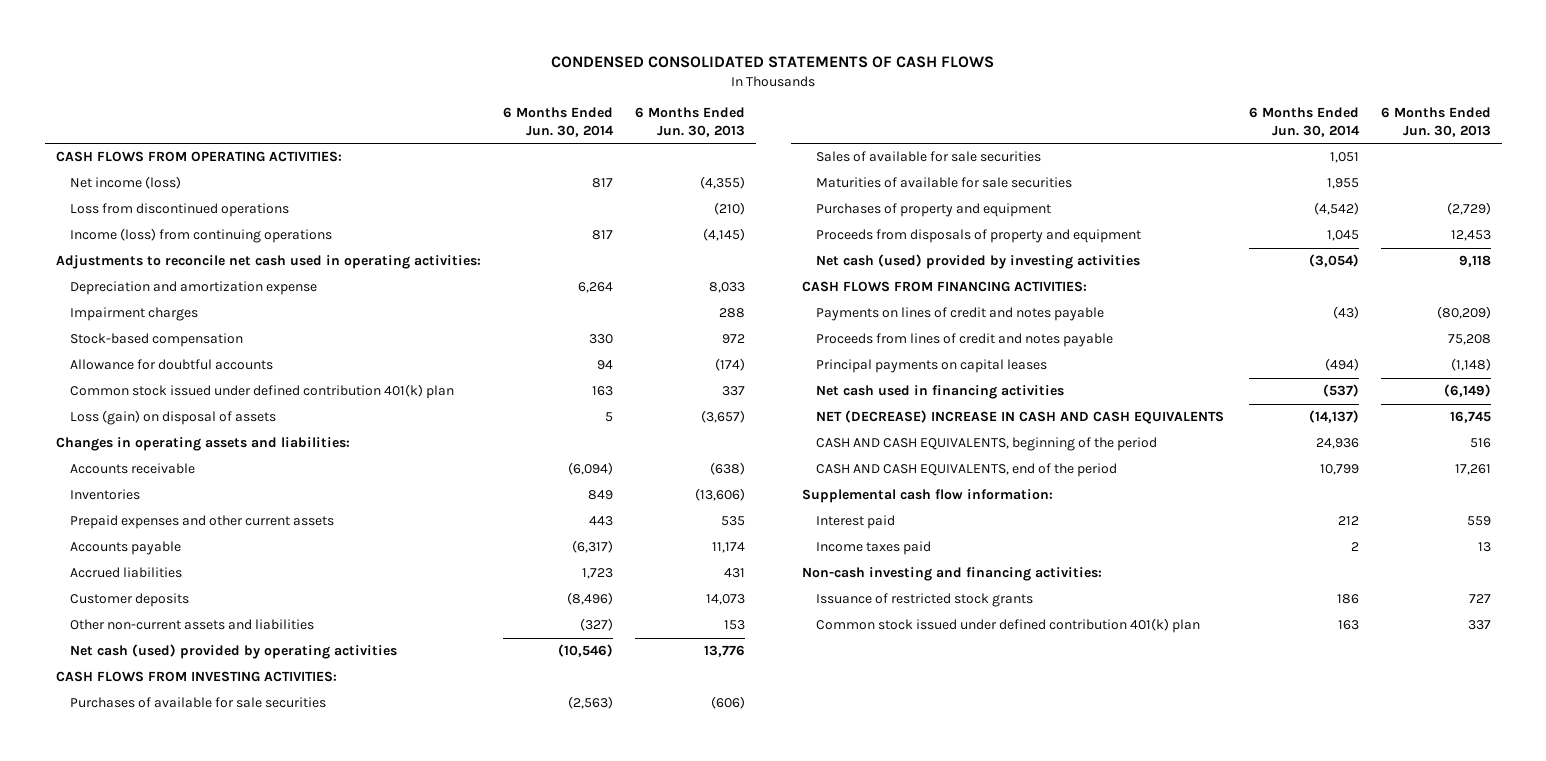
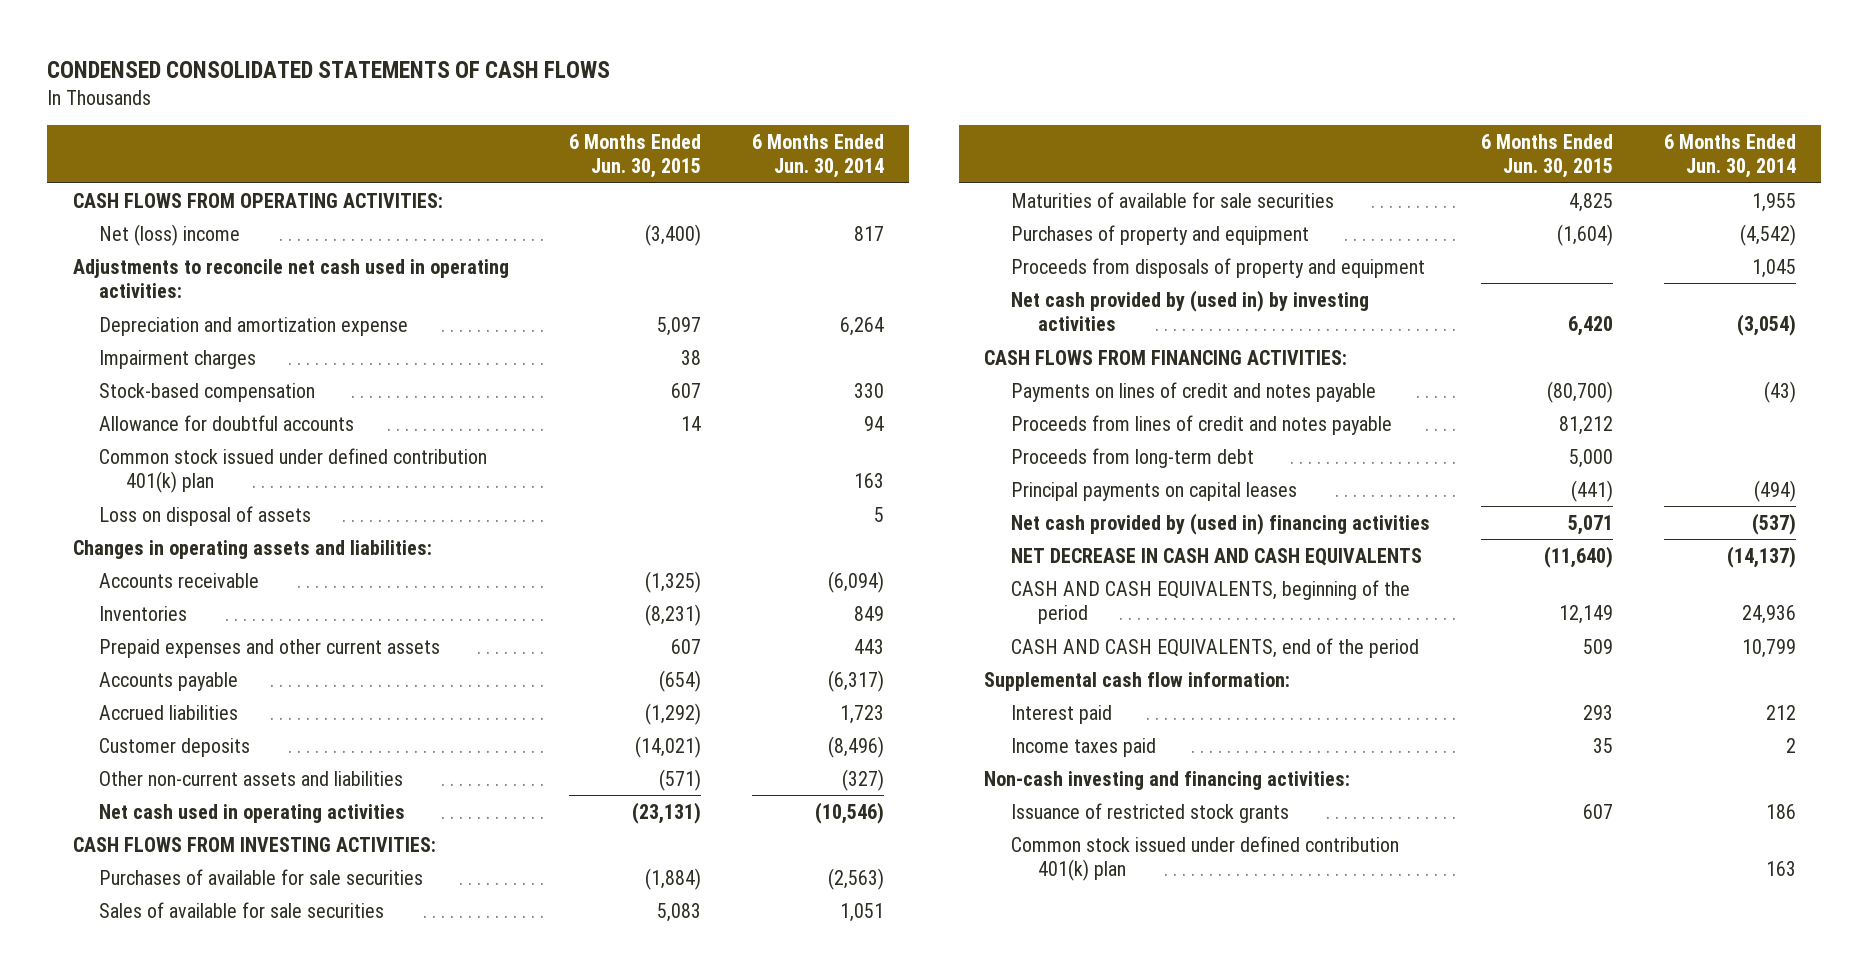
[634,106,745,137] 6 Months Ended Jun. 30, 2013 -> none
none -> [569,133,702,179] 6 Months Ended Jun. 30, 2015
[69,203,289,218] Loss from discontinued operations -> none
[69,228,332,244] Income (loss) from continuing operations -> none
[69,176,181,190] Net income (loss) -> [99,223,241,246] Net (loss) income
[69,410,276,426] Loss (gain) on disposal of assets -> [99,505,312,526] Loss on disposal of assets
[69,644,397,660] Net cash (used) provided by operating activities -> [99,803,406,823] Net cash used in operating activities
[815,254,1140,270] Net cash (used) provided by investing activities -> [1011,289,1370,332] Net cash provided by (used in) by investing activities
none -> [1011,447,1255,468] Proceeds from long-term debt
[815,385,1064,400] Net cash used in financing activities -> [1011,512,1431,535] Net cash provided by (used in) financing activities
[815,410,1224,425] NET (DECREASE) INCREASE IN CASH AND CASH EQUIVALENTS -> [1011,547,1423,566] NET DECREASE IN CASH AND CASH EQUIVALENTS

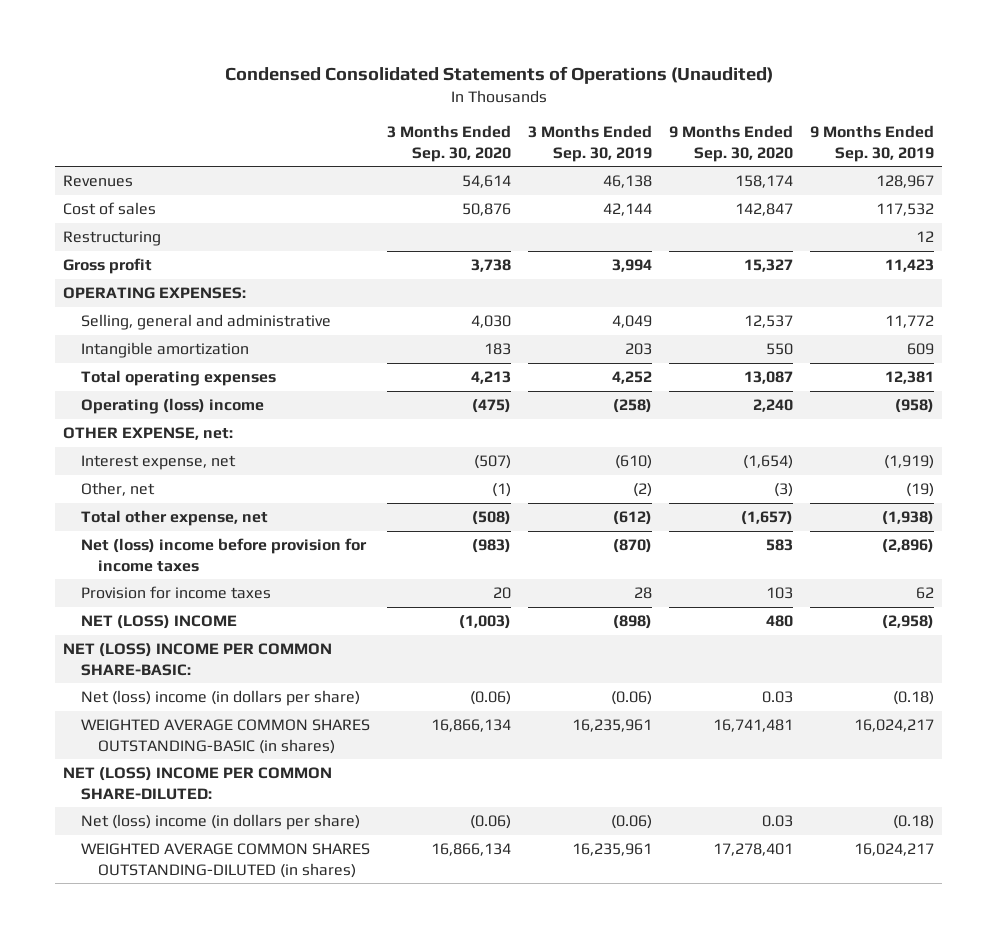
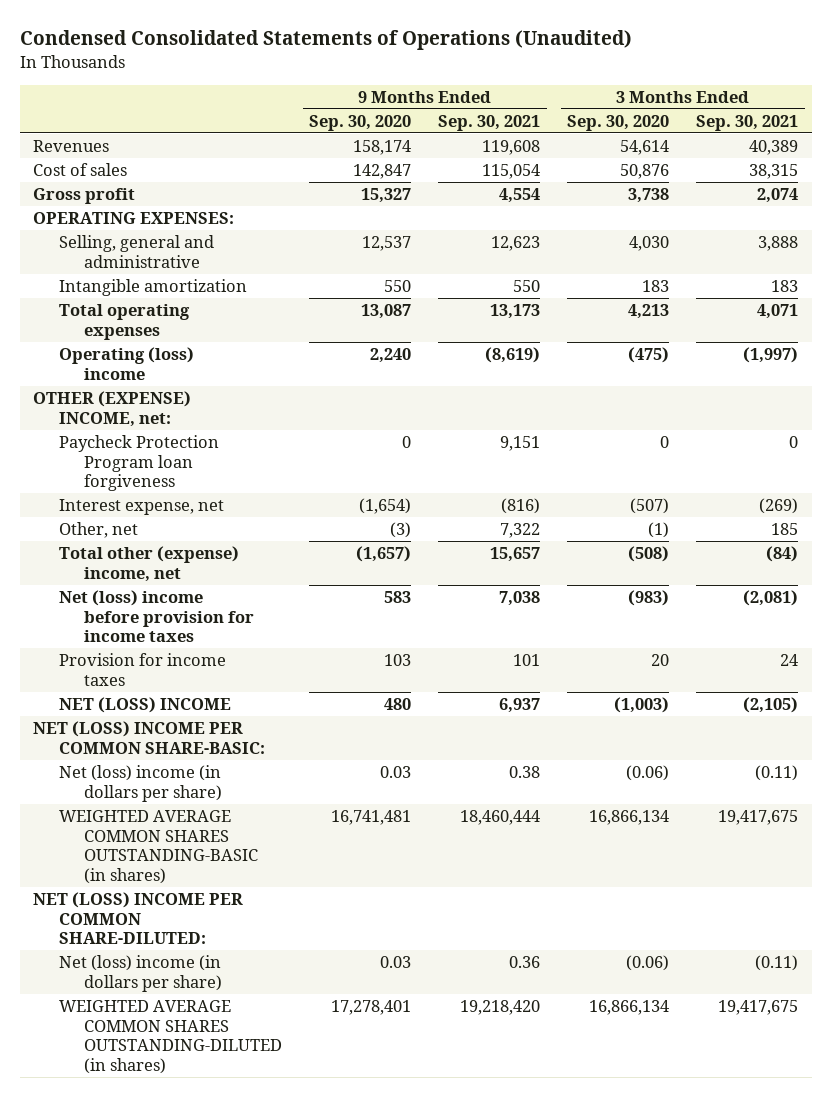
[527,125,652,162] 3 Months Ended Sep. 30, 2019 -> none
[809,125,934,162] 9 Months Ended Sep. 30, 2019 -> none
none -> [438,114,541,131] Sep. 30, 2021
none -> [696,114,799,131] Sep. 30, 2021
[63,231,162,247] Restructuring -> none
[63,427,234,441] OTHER EXPENSE, net: -> [33,391,192,427] OTHER (EXPENSE) INCOME, net:
none -> [58,435,219,492] Paycheck Protection Program loan forgiveness
[80,510,268,527] Total other expense, net -> [58,546,239,582] Total other (expense) income, net

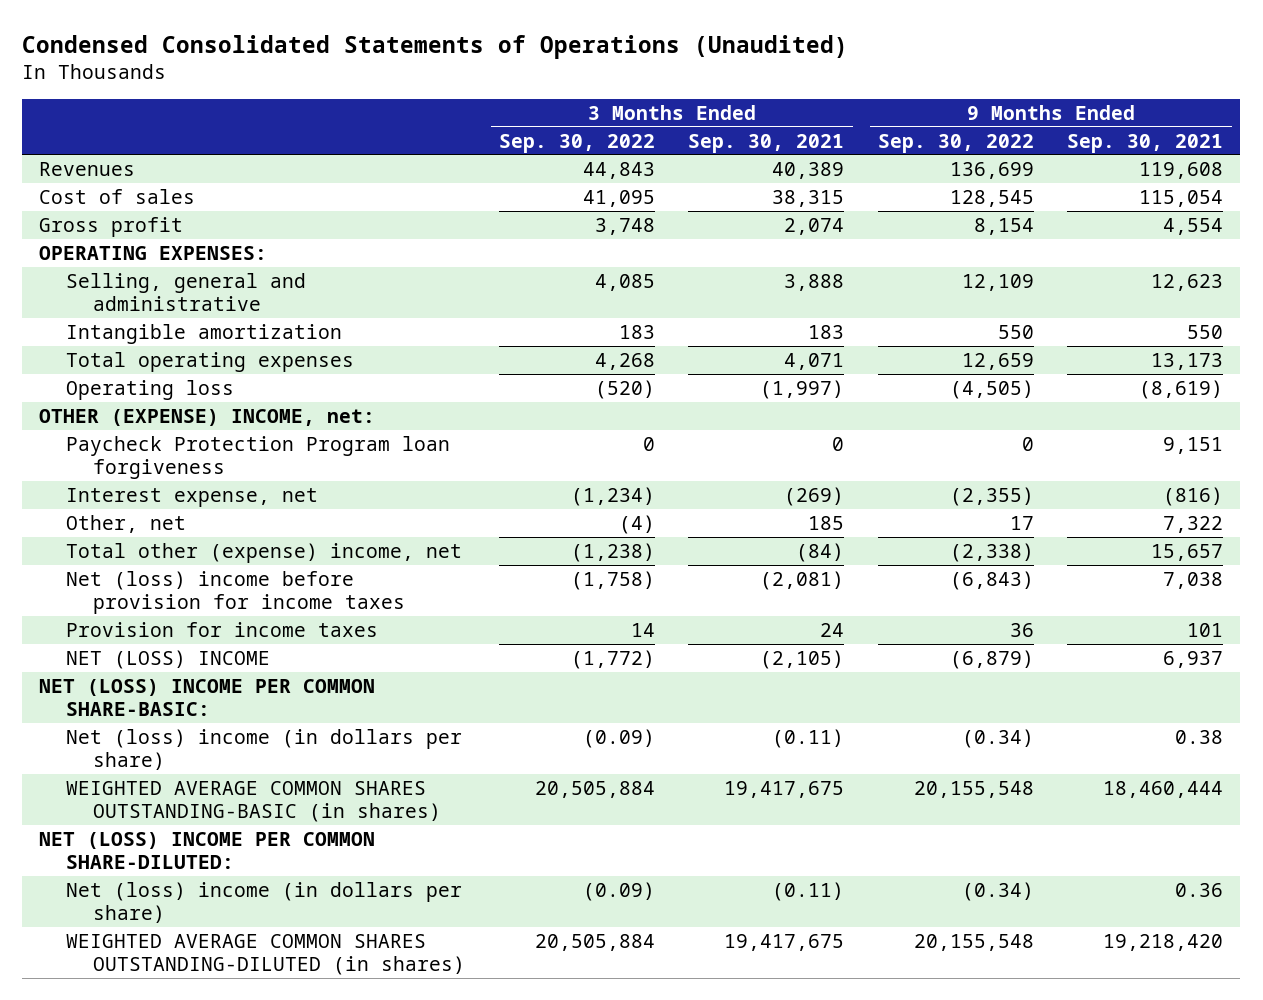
[309,114,412,131] Sep. 30, 2020 -> none
[567,114,670,131] Sep. 30, 2020 -> none
none -> [498,133,655,153] Sep. 30, 2022
none -> [877,133,1034,153] Sep. 30, 2022
[58,347,194,380] Operating (loss) income -> [66,379,235,400] Operating loss

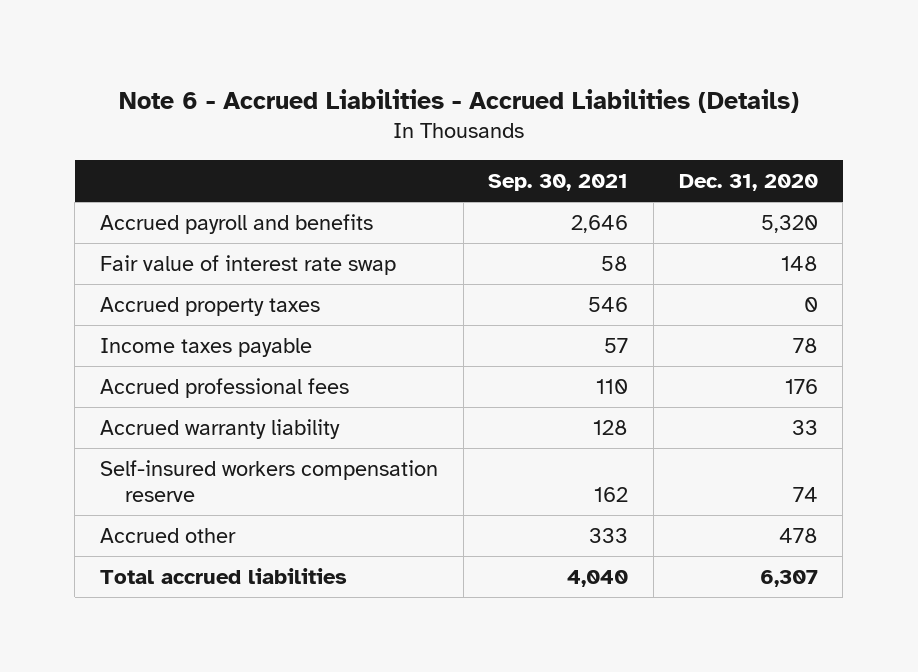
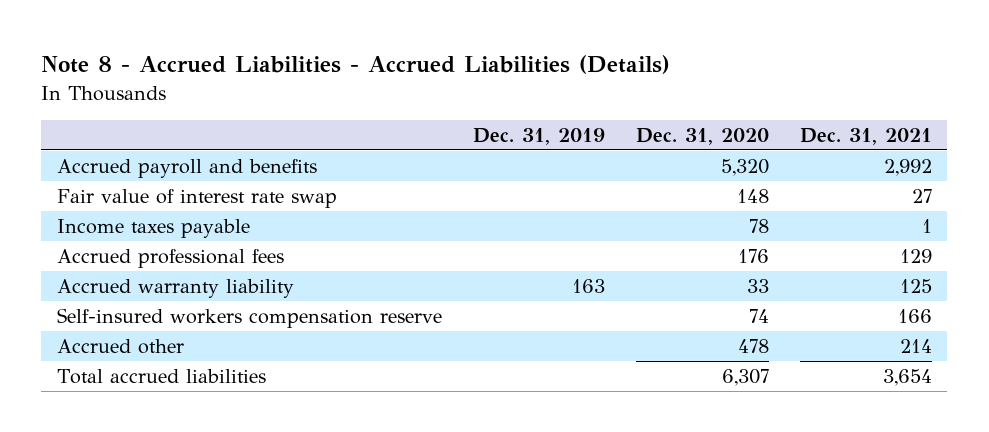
[118,88,799,113] Note 6 - Accrued Liabilities - Accrued Liabilities (Details) -> [41,55,671,75] Note 8 - Accrued Liabilities - Accrued Liabilities (Details)
[488,174,629,192] Sep. 30, 2021 -> none
none -> [472,127,605,145] Dec. 31, 2019
none -> [799,127,932,145] Dec. 31, 2021
[99,296,320,316] Accrued property taxes -> none

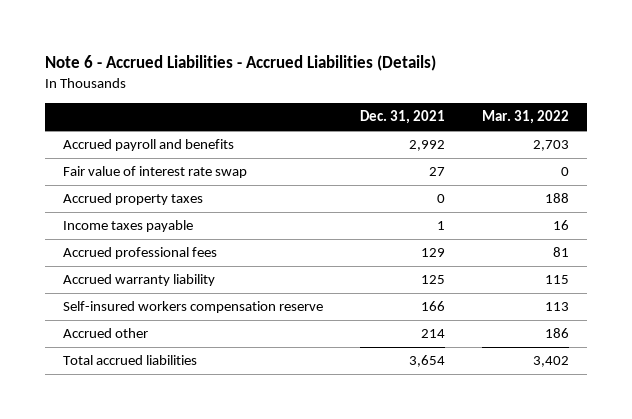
[41,55,671,75] Note 8 - Accrued Liabilities - Accrued Liabilities (Details) -> [45,55,437,72] Note 6 - Accrued Liabilities - Accrued Liabilities (Details)
[472,127,605,145] Dec. 31, 2019 -> none
[635,127,769,145] Dec. 31, 2020 -> none
none -> [481,110,569,125] Mar. 31, 2022
none -> [63,193,204,206] Accrued property taxes

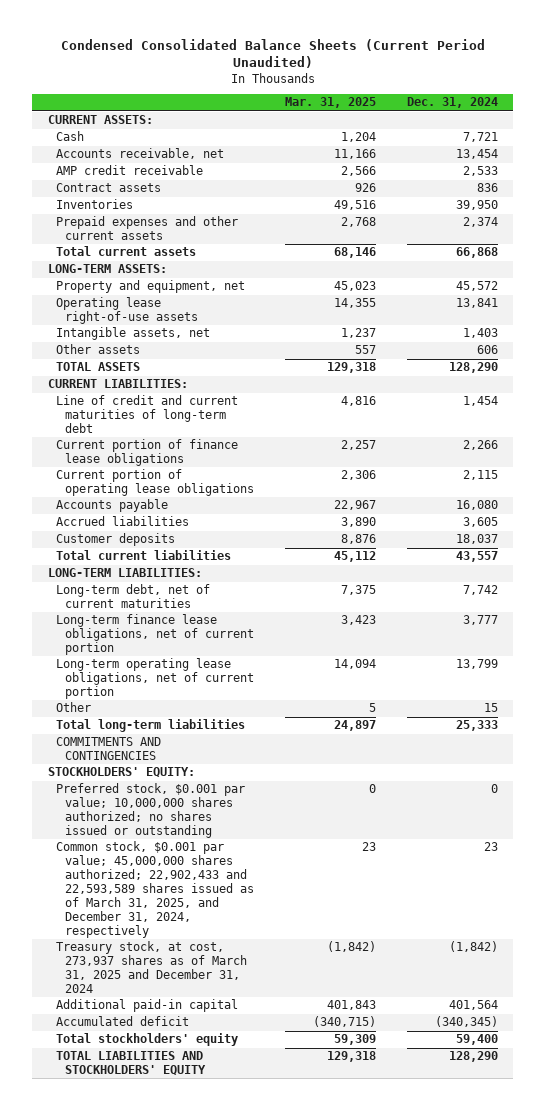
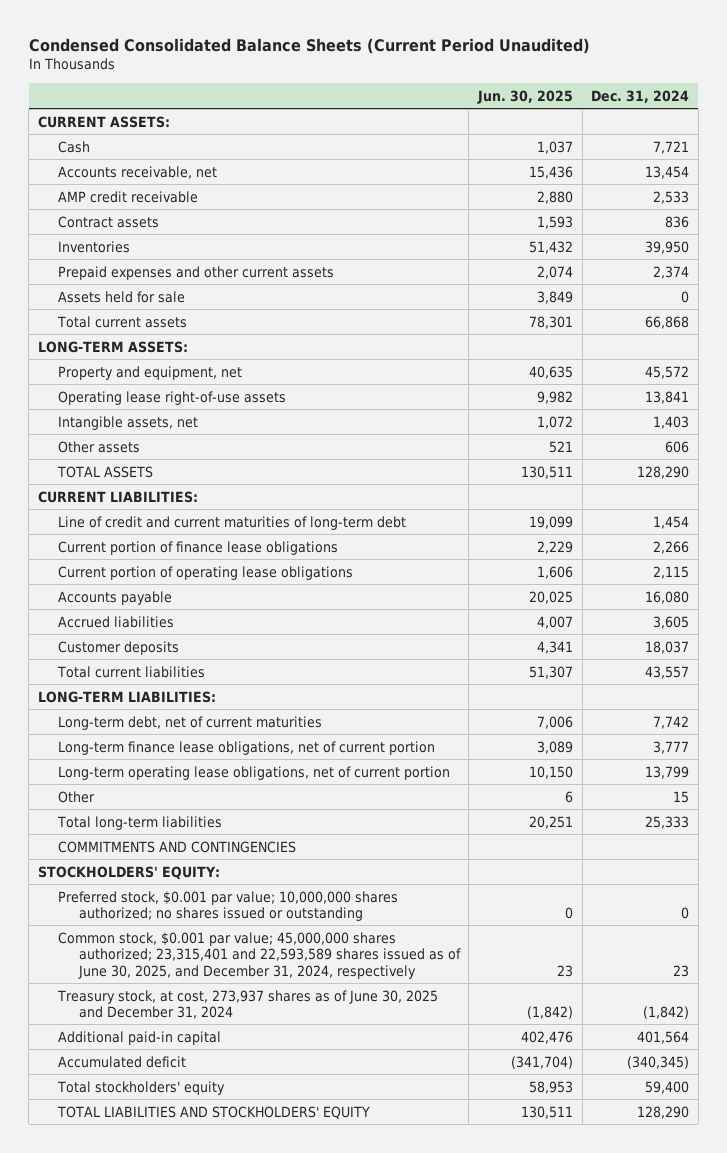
[284,97,376,109] Mar. 31, 2025 -> none
none -> [476,89,573,104] Jun. 30, 2025
none -> [58,290,186,303] Assets held for sale
[56,841,255,938] Common stock, $0.001 par value; 45,000,000 shares authorized; 22,902,433 and 22,593,589 shares issued as of March 31, 2025, and December 31, 2024, respectively -> [58,931,461,979] Common stock, $0.001 par value; 45,000,000 shares authorized; 23,315,401 and 22,593,589 shares issued as of June 30, 2025, and December 31, 2024, respectively
[56,941,248,993] Treasury stock, at cost, 273,937 shares as of March 31, 2025 and December 31, 2024 -> [57,989,439,1020] Treasury stock, at cost, 273,937 shares as of June 30, 2025 and December 31, 2024

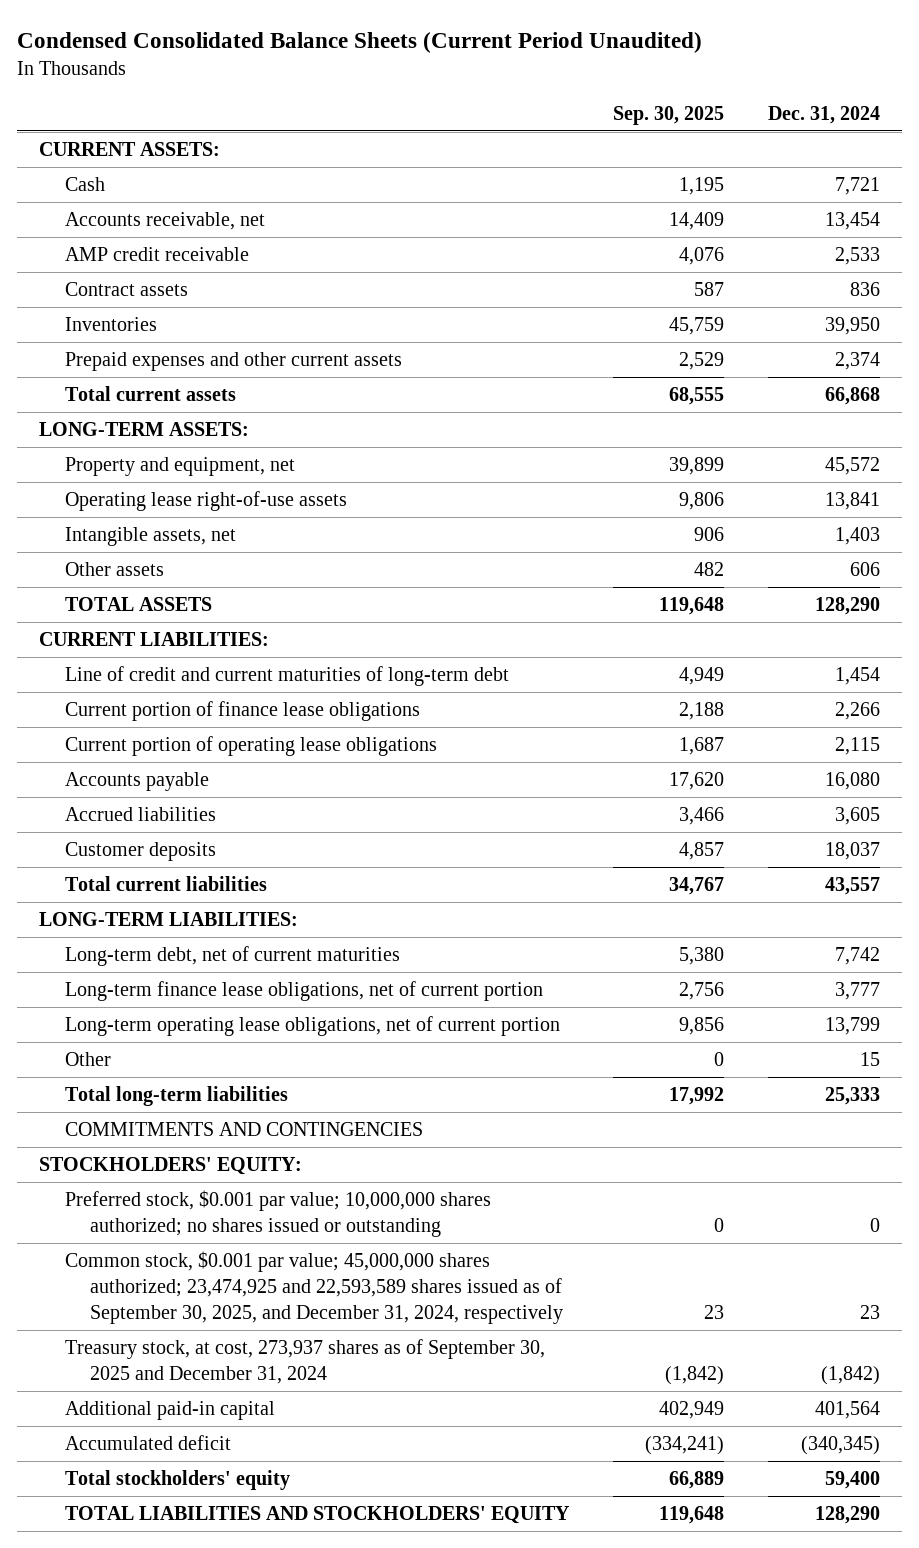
[476,89,573,104] Jun. 30, 2025 -> none
none -> [612,105,724,125] Sep. 30, 2025
[58,290,186,303] Assets held for sale -> none
[58,931,461,979] Common stock, $0.001 par value; 45,000,000 shares authorized; 23,315,401 and 22,593,589 shares issued as of June 30, 2025, and December 31, 2024, respectively -> [64,1251,563,1324] Common stock, $0.001 par value; 45,000,000 shares authorized; 23,474,925 and 22,593,589 shares issued as of September 30, 2025, and December 31, 2024, respectively
[57,989,439,1020] Treasury stock, at cost, 273,937 shares as of June 30, 2025 and December 31, 2024 -> [64,1339,545,1384] Treasury stock, at cost, 273,937 shares as of September 30, 2025 and December 31, 2024

